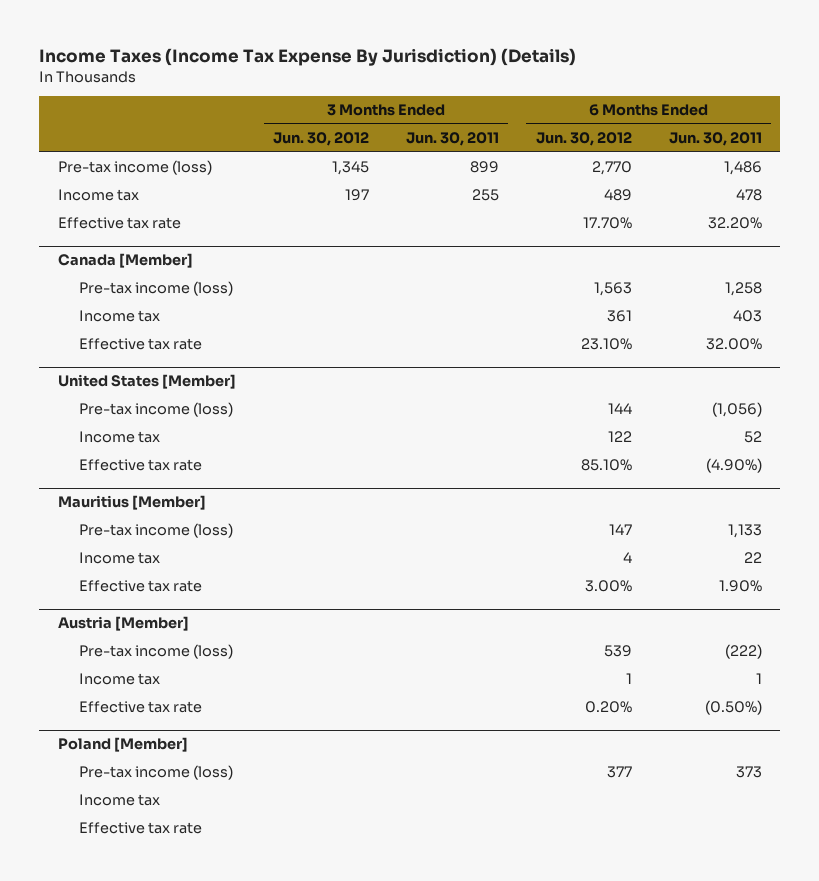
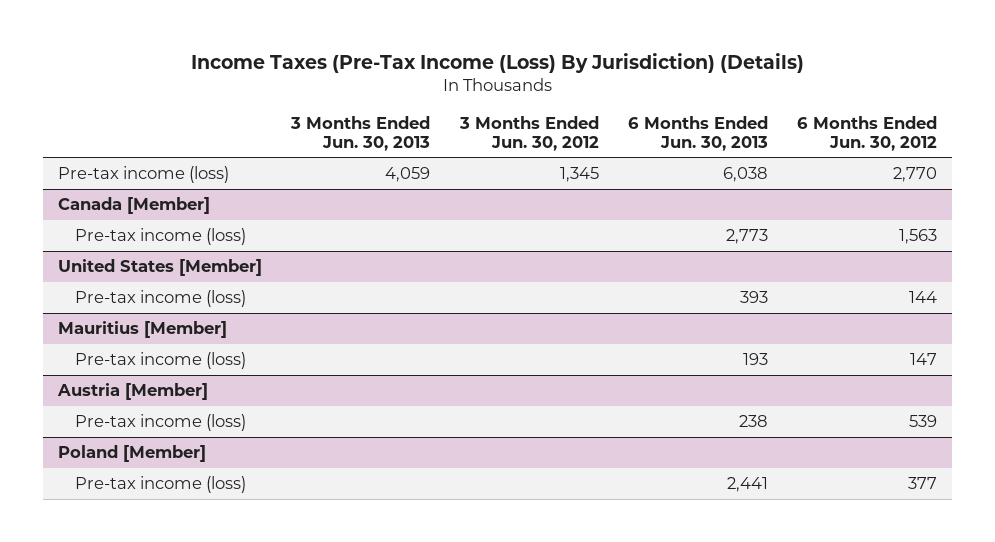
[39,47,577,66] Income Taxes (Income Tax Expense By Jurisdiction) (Details) -> [190,52,804,73] Income Taxes (Pre-Tax Income (Loss) By Jurisdiction) (Details)
[405,132,499,147] Jun. 30, 2011 -> none
[668,132,762,147] Jun. 30, 2011 -> none
none -> [290,115,431,151] 3 Months Ended Jun. 30, 2013
none -> [628,115,769,151] 6 Months Ended Jun. 30, 2013
[57,189,139,202] Income tax -> none
[57,217,181,230] Effective tax rate -> none
[78,310,160,323] Income tax -> none
[78,338,202,351] Effective tax rate -> none
[78,431,160,444] Income tax -> none
[78,459,202,472] Effective tax rate -> none
[78,552,160,565] Income tax -> none
[78,580,202,593] Effective tax rate -> none
[78,673,160,686] Income tax -> none
[78,701,202,714] Effective tax rate -> none
[78,794,160,807] Income tax -> none
[78,822,202,835] Effective tax rate -> none

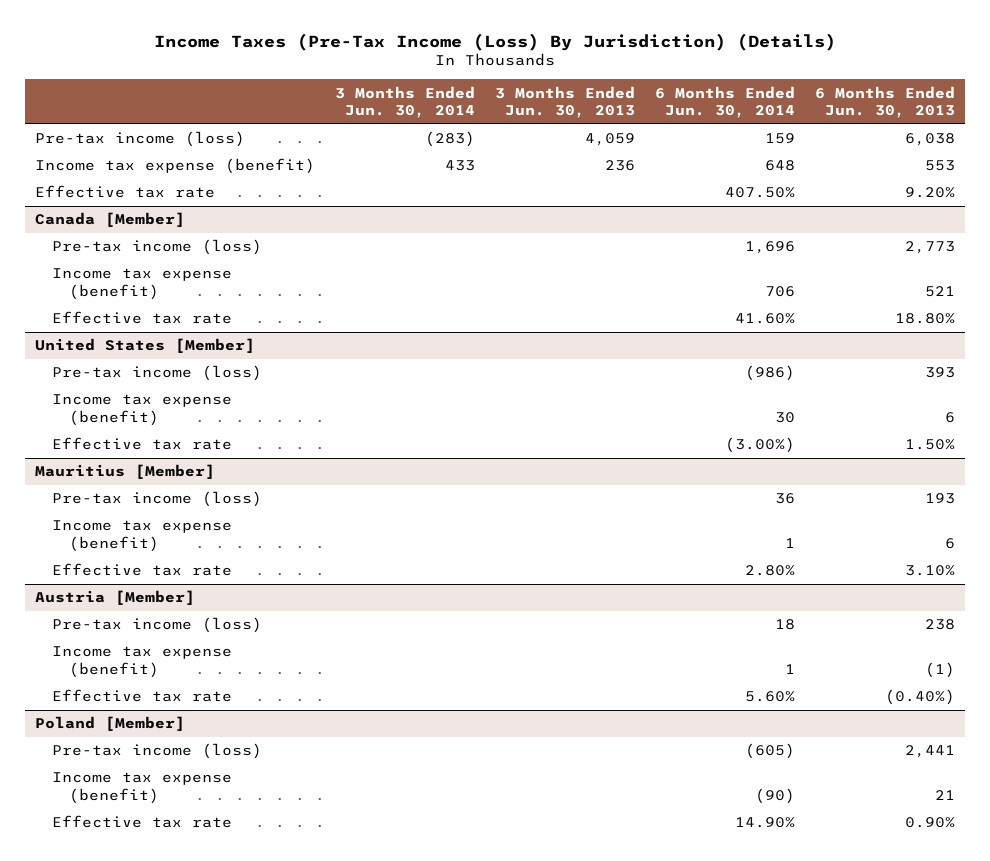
[458,115,599,151] 3 Months Ended Jun. 30, 2012 -> none
[797,115,938,151] 6 Months Ended Jun. 30, 2012 -> none
none -> [335,85,476,119] 3 Months Ended Jun. 30, 2014
none -> [654,85,795,119] 6 Months Ended Jun. 30, 2014
none -> [35,158,316,175] Income tax expense (benefit)
none -> [35,185,216,199] Effective tax rate
none -> [51,268,232,301] Income tax expense (benefit)
none -> [51,311,232,325] Effective tax rate
none -> [51,394,232,427] Income tax expense (benefit)
none -> [51,437,232,451] Effective tax rate
none -> [51,520,232,553] Income tax expense (benefit)
none -> [51,563,232,577] Effective tax rate
none -> [51,646,232,679] Income tax expense (benefit)
none -> [51,689,232,703] Effective tax rate
none -> [51,772,232,805] Income tax expense (benefit)
none -> [51,815,232,829] Effective tax rate

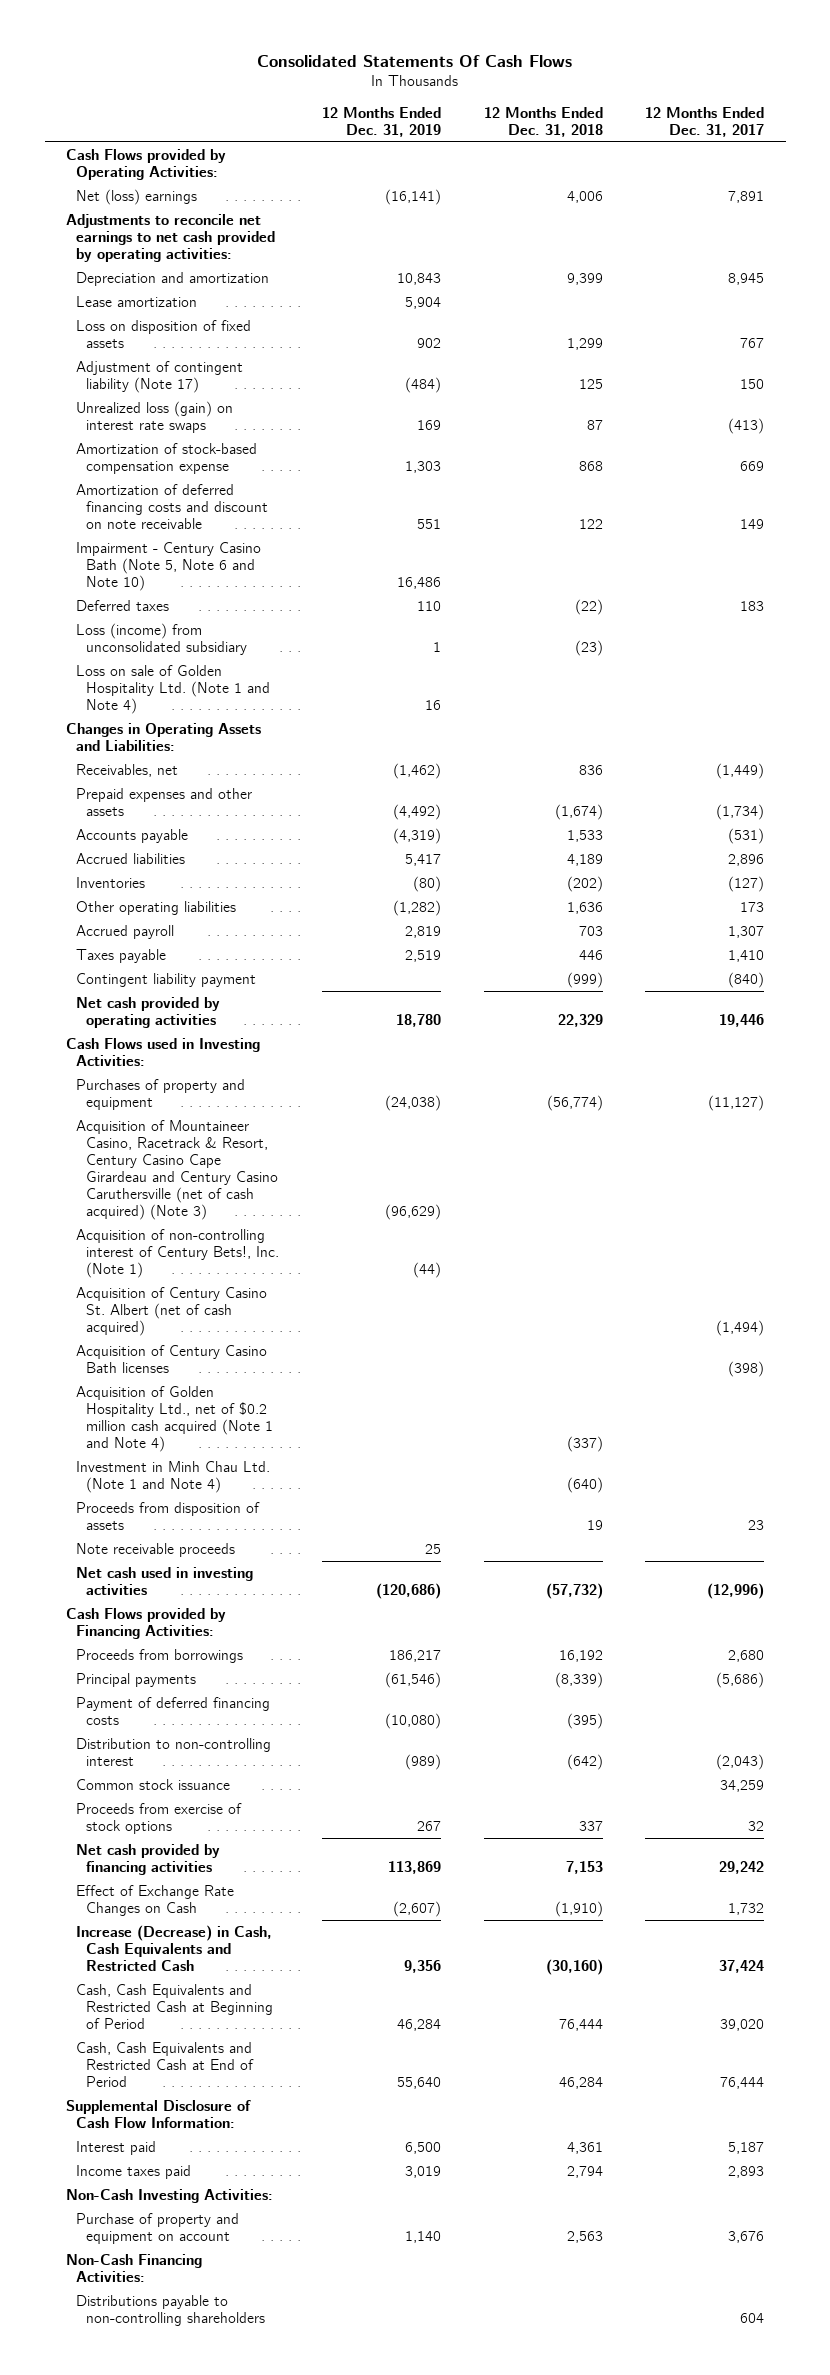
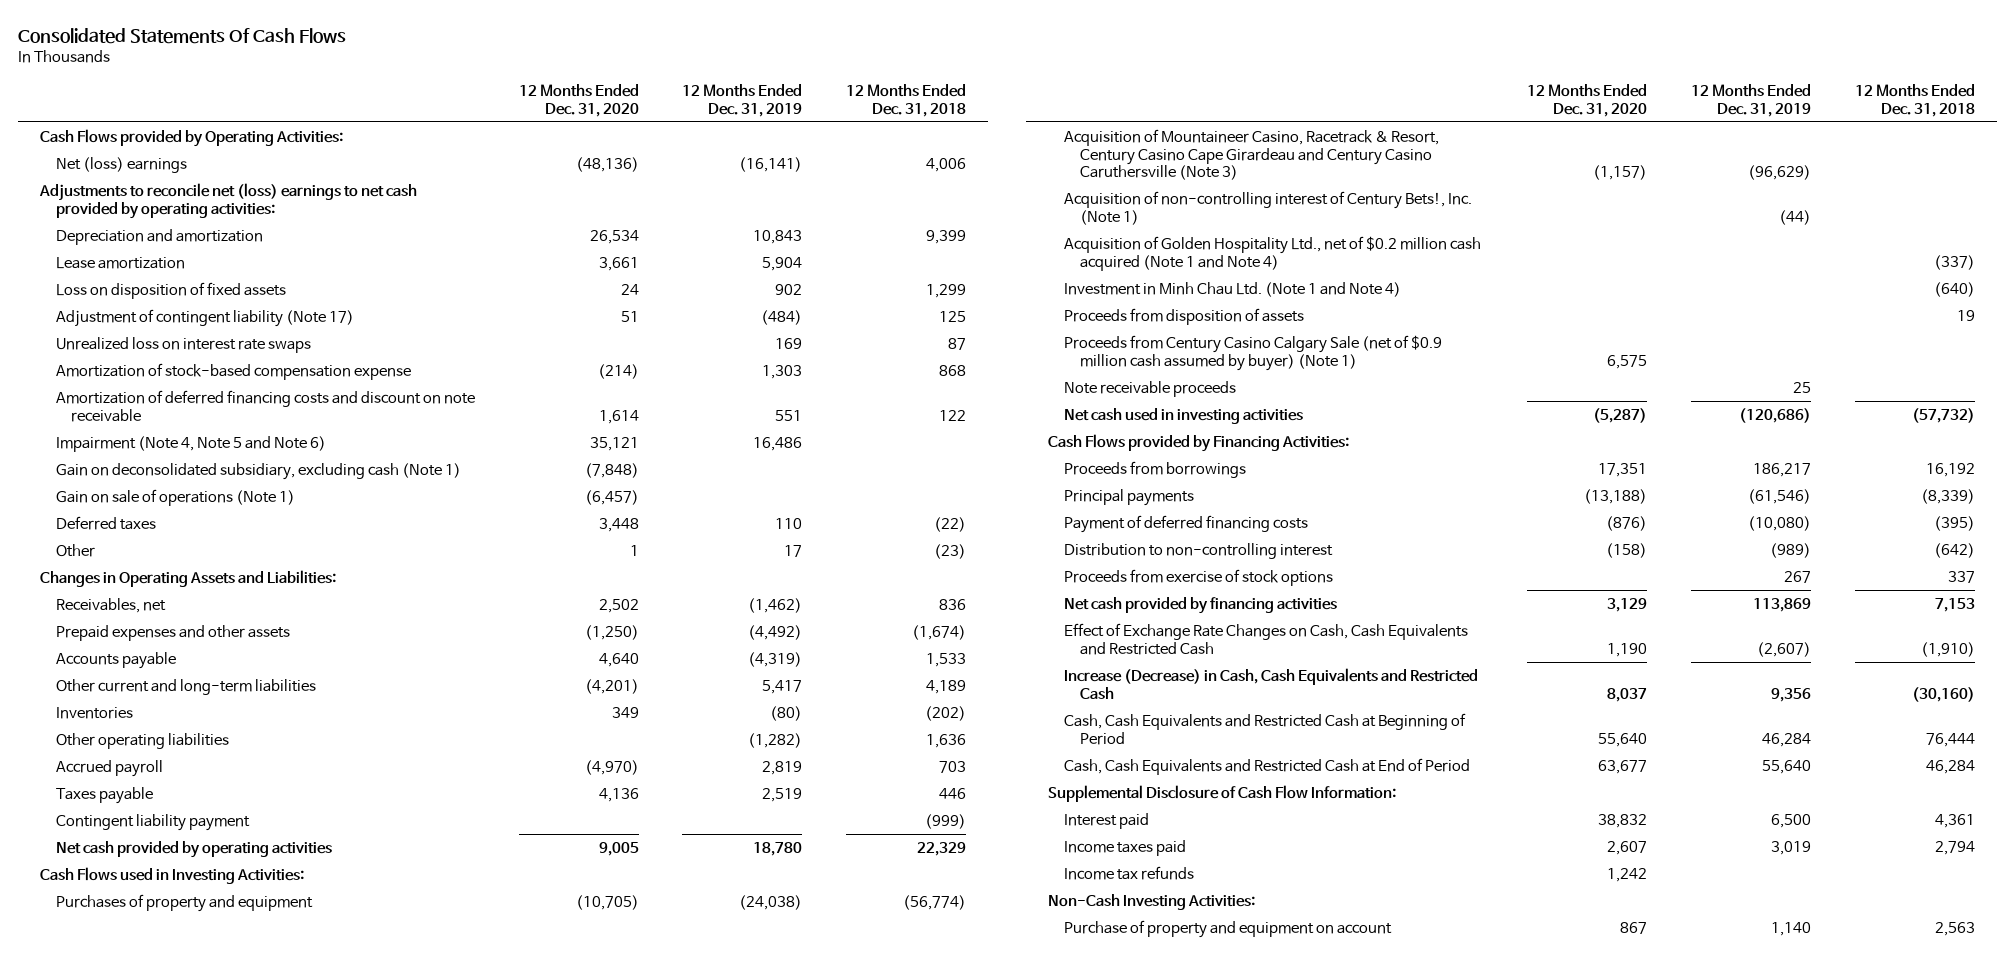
[645,106,765,137] 12 Months Ended Dec. 31, 2017 -> none
none -> [518,84,639,117] 12 Months Ended Dec. 31, 2020
[65,213,276,262] Adjustments to reconcile net earnings to net cash provided by operating activities: -> [38,182,417,219] Adjustments to reconcile net (loss) earnings to net cash provided by operating activities:
[76,400,234,433] Unrealized loss (gain) on interest rate swaps -> [55,336,311,353] Unrealized loss on interest rate swaps
[76,541,262,591] Impairment - Century Casino Bath (Note 5, Note 6 and Note 10) -> [55,435,326,452] Impairment (Note 4, Note 5 and Note 6)
none -> [55,462,461,480] Gain on deconsolidated subsidiary, excluding cash (Note 1)
none -> [55,488,295,506] Gain on sale of operations (Note 1)
[76,622,248,655] Loss (income) from unconsolidated subsidiary -> none
[76,664,271,714] Loss on sale of Golden Hospitality Ltd. (Note 1 and Note 4) -> none
none -> [55,543,95,557] Other
[76,852,186,864] Accrued liabilities -> [55,678,316,695] Other current and long-term liabilities
[76,1119,279,1220] Acquisition of Mountaineer Casino, Racetrack & Resort, Century Casino Cape Girardeau and Century Casino Caruthersville (net of cash acquired) (Note 3) -> [1064,128,1440,181] Acquisition of Mountaineer Casino, Racetrack & Resort, Century Casino Cape Girardeau and Century Casino Caruthersville (Note 3)
[76,1286,268,1336] Acquisition of Century Casino St. Albert (net of cash acquired) -> none
[76,1344,268,1373] Acquisition of Century Casino Bath licenses -> none
none -> [1064,334,1443,371] Proceeds from Century Casino Calgary Sale (net of $0.9 million cash assumed by buyer) (Note 1)
[76,1778,231,1790] Common stock issuance -> none
[76,1884,235,1916] Effect of Exchange Rate Changes on Cash -> [1064,622,1469,655] Effect of Exchange Rate Changes on Cash, Cash Equivalents and Restricted Cash
none -> [1064,865,1195,880] Income tax refunds
[65,2253,202,2282] Non-Cash Financing Activities: -> none
[76,2294,266,2326] Distributions payable to non-controlling shareholders -> none

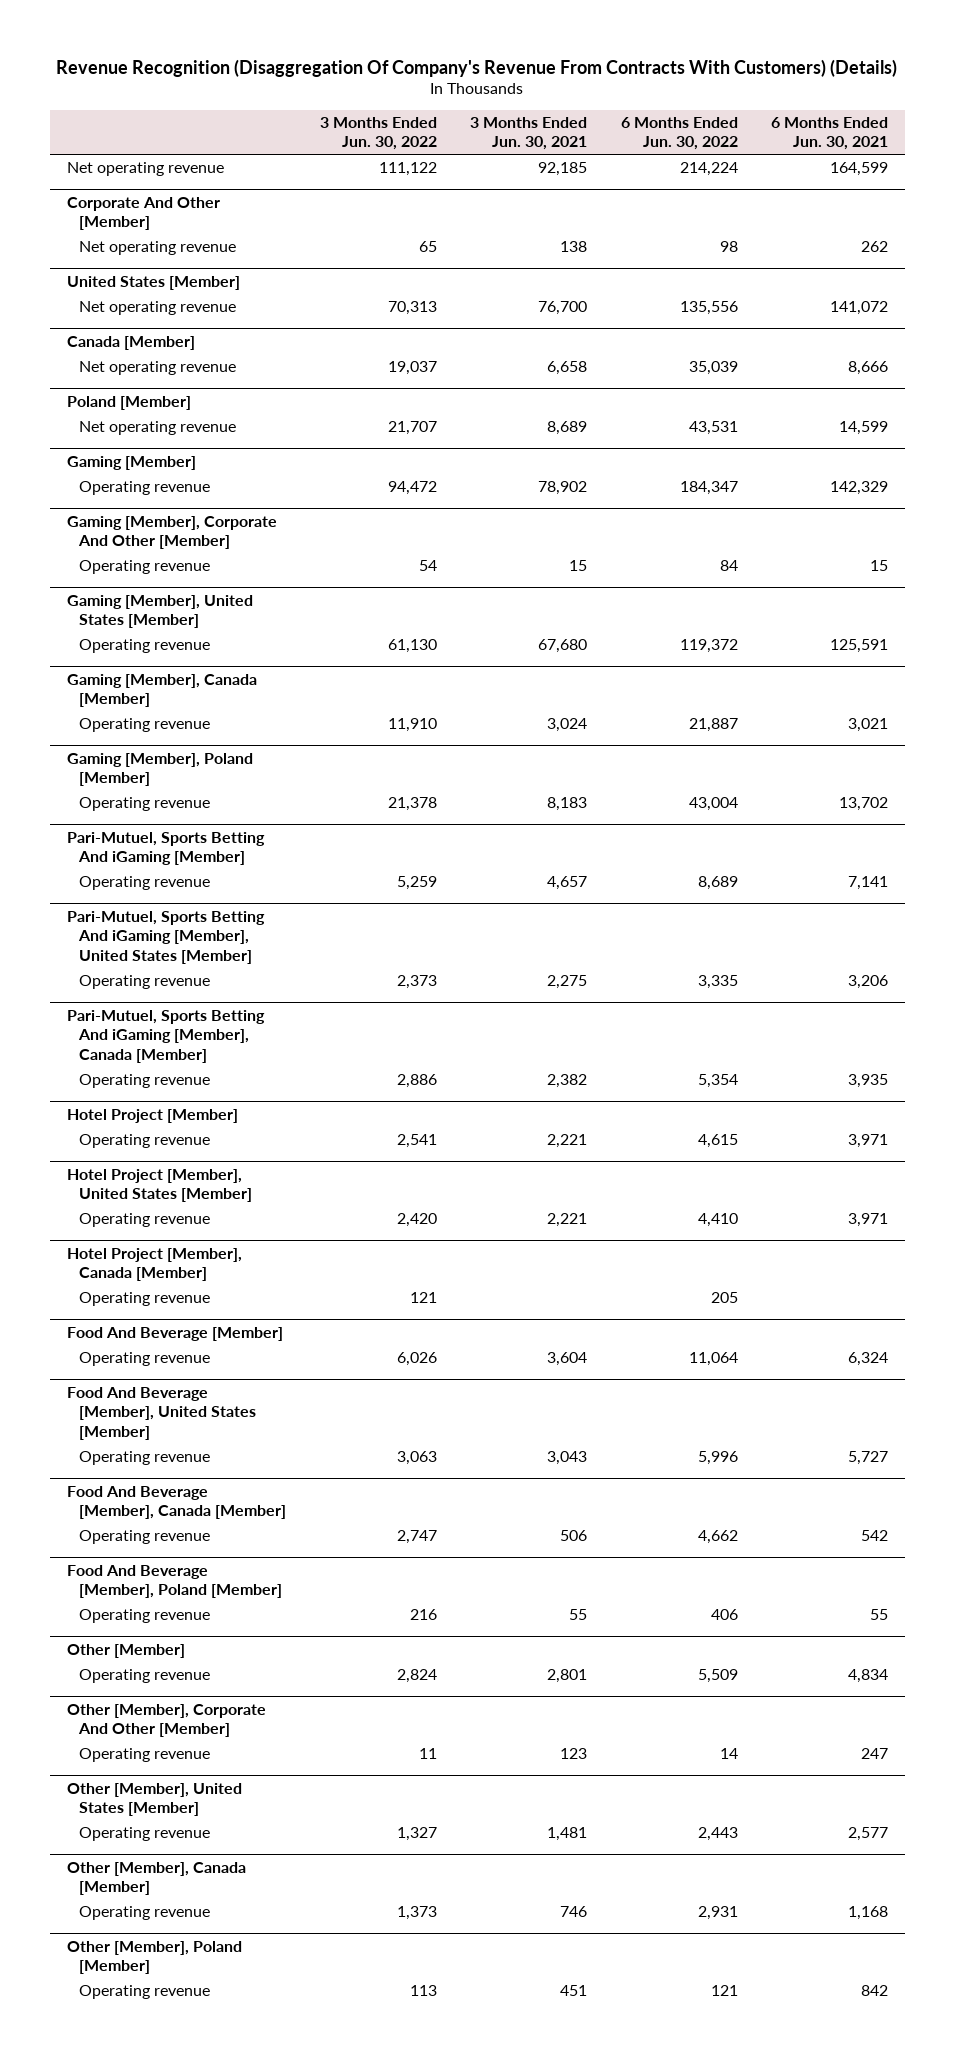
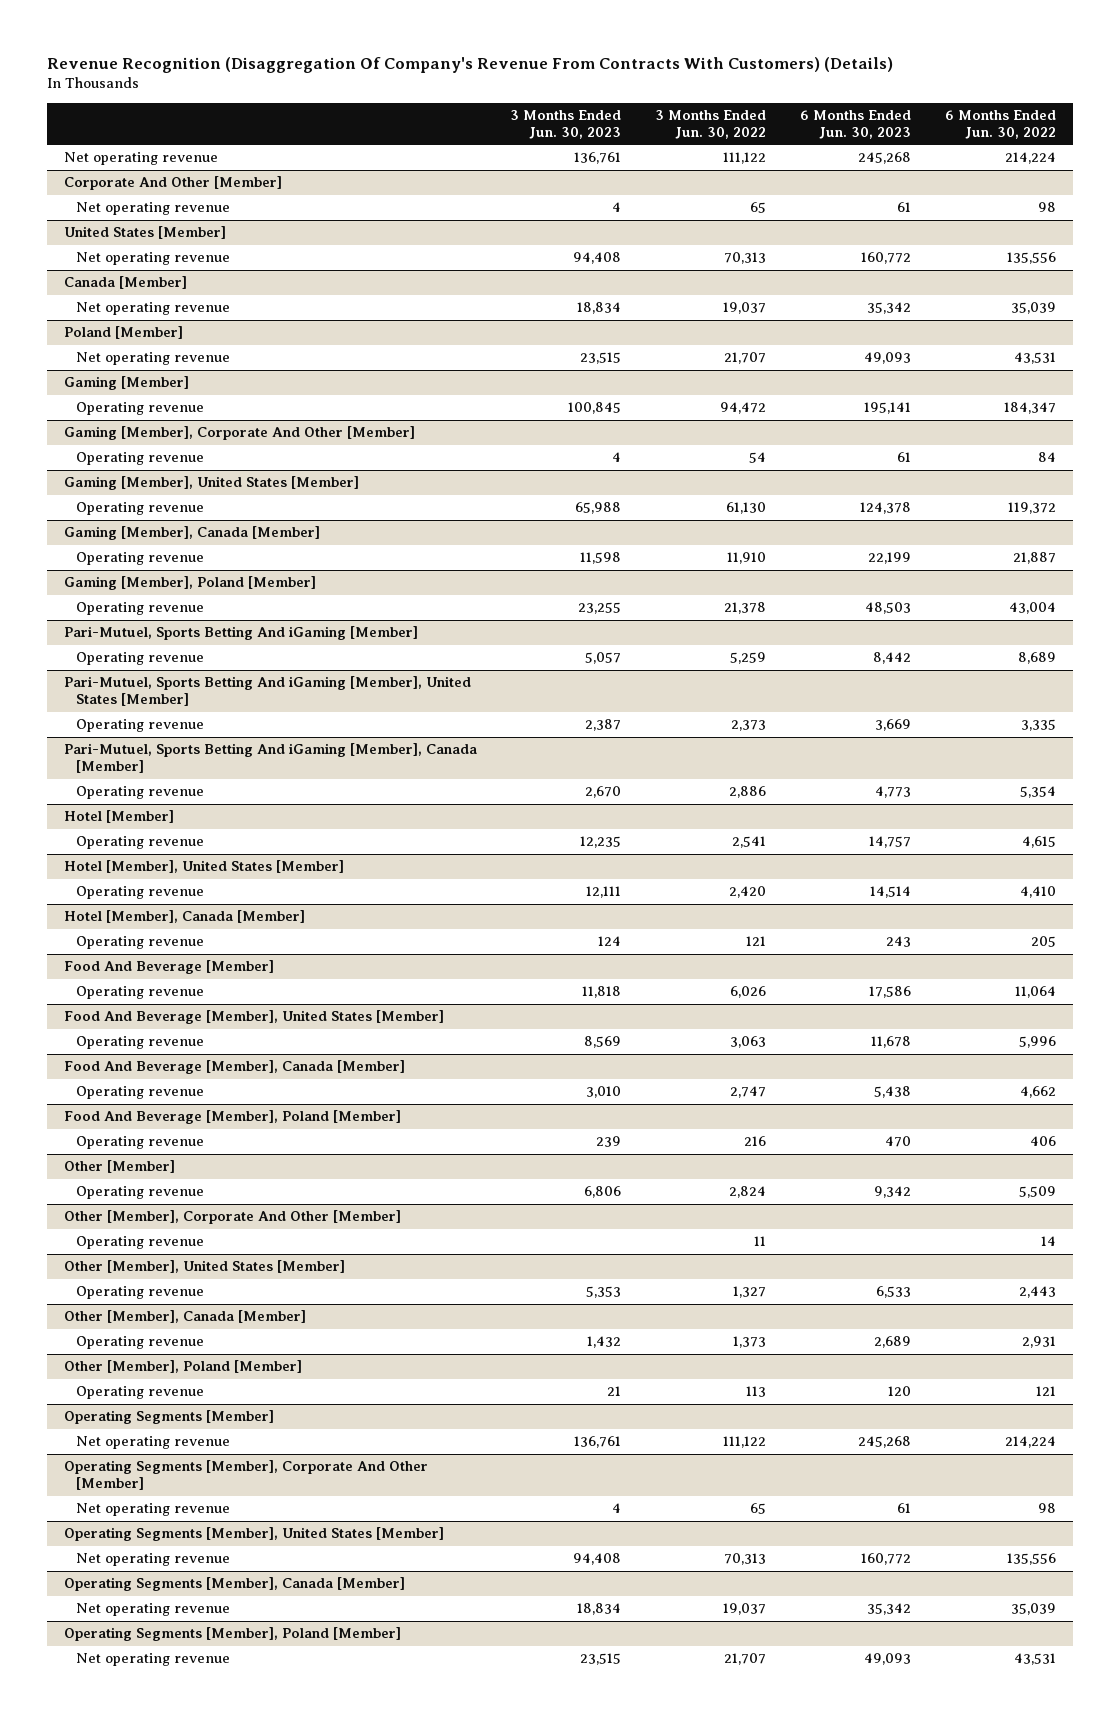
[470,116,588,151] 3 Months Ended Jun. 30, 2021 -> none
[770,116,888,151] 6 Months Ended Jun. 30, 2021 -> none
none -> [510,110,622,140] 3 Months Ended Jun. 30, 2023
none -> [800,110,912,140] 6 Months Ended Jun. 30, 2023
[66,1108,238,1123] Hotel Project [Member] -> [63,810,174,824] Hotel [Member]
[66,1168,253,1203] Hotel Project [Member], United States [Member] -> [63,860,344,874] Hotel [Member], United States [Member]
[66,1247,242,1282] Hotel Project [Member], Canada [Member] -> [63,910,305,924] Hotel [Member], Canada [Member]
none -> [63,1410,274,1425] Operating Segments [Member]
none -> [75,1436,230,1450] Net operating revenue
none -> [63,1460,428,1491] Operating Segments [Member], Corporate And Other [Member]
none -> [75,1503,230,1517] Net operating revenue
none -> [63,1527,444,1542] Operating Segments [Member], United States [Member]
none -> [75,1553,230,1567] Net operating revenue
none -> [63,1577,405,1592] Operating Segments [Member], Canada [Member]
none -> [75,1603,230,1617] Net operating revenue
none -> [63,1627,401,1642] Operating Segments [Member], Poland [Member]
none -> [75,1653,230,1667] Net operating revenue

